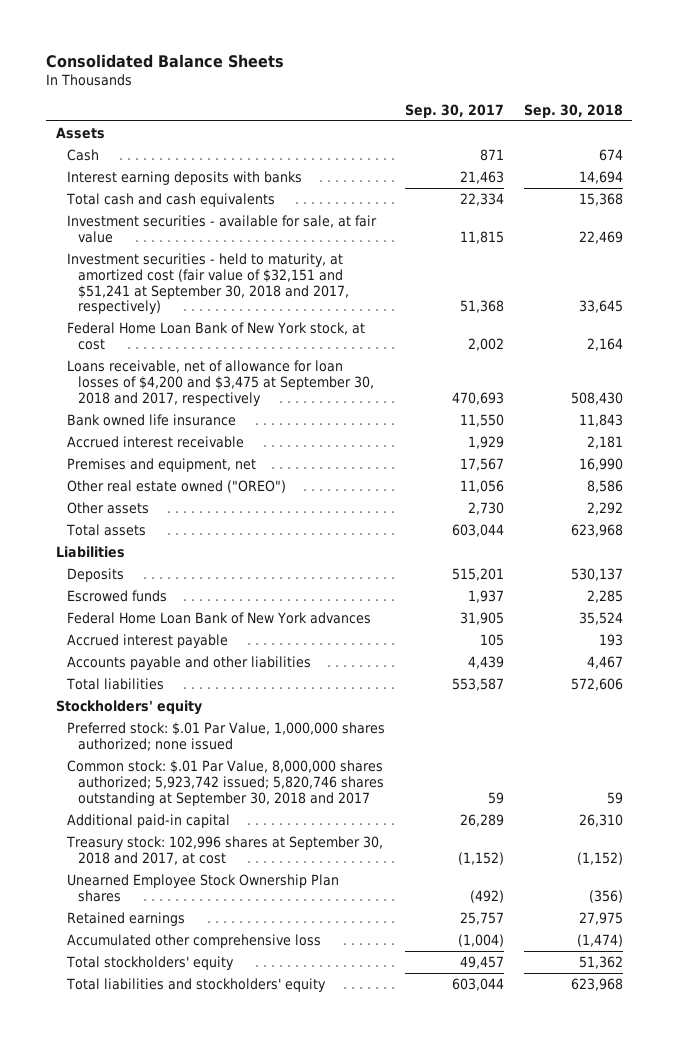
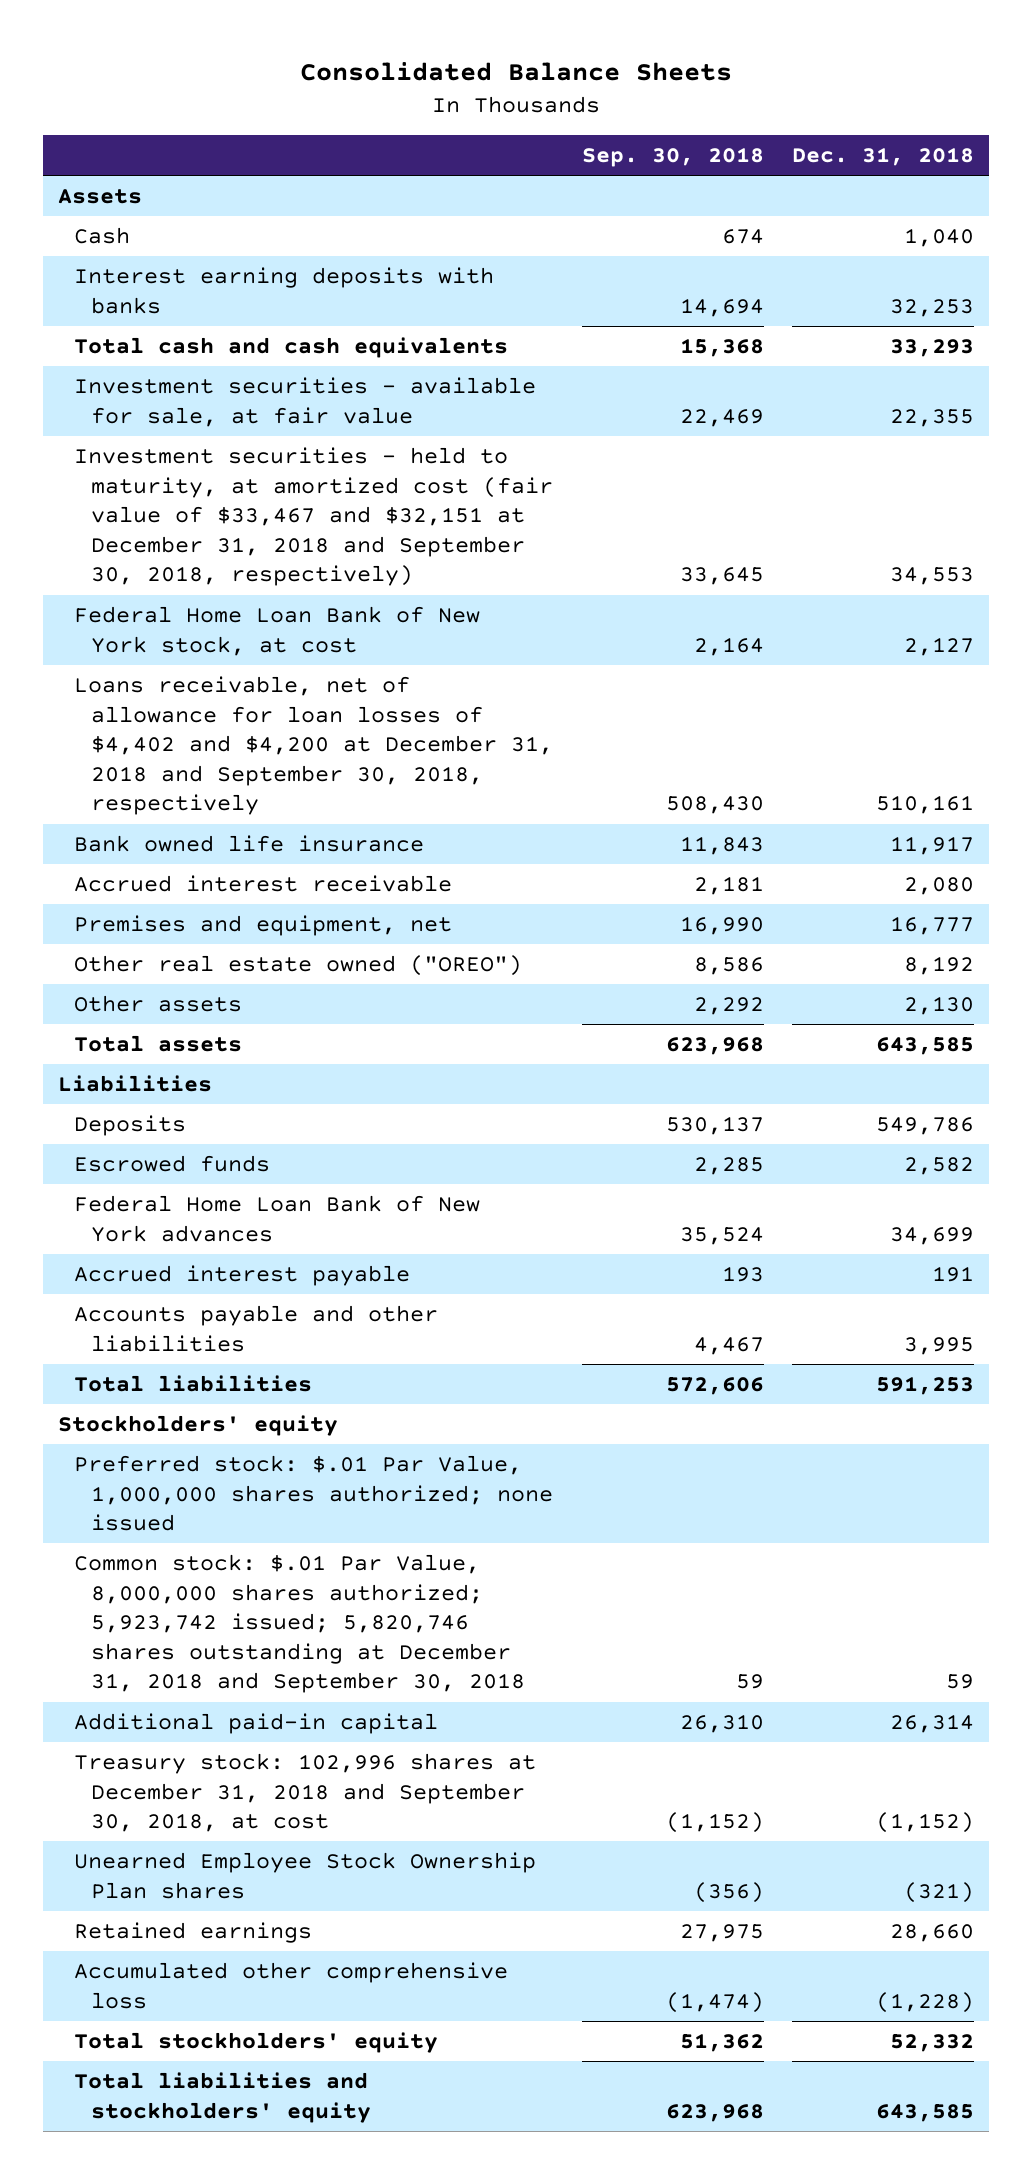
[404,103,504,118] Sep. 30, 2017 -> none
none -> [792,147,975,167] Dec. 31, 2018
[66,252,350,315] Investment securities - held to maturity, at amortized cost (fair value of $32,151 and $51,241 at September 30, 2018 and 2017, respectively) -> [74,446,553,587] Investment securities - held to maturity, at amortized cost (fair value of $33,467 and $32,151 at December 31, 2018 and September 30, 2018, respectively)
[66,359,375,406] Loans receivable, net of allowance for loan losses of $4,200 and $3,475 at September 30, 2018 and 2017, respectively -> [74,675,553,816] Loans receivable, net of allowance for loan losses of $4,402 and $4,200 at December 31, 2018 and September 30, 2018, respectively
[66,759,385,806] Common stock: $.01 Par Value, 8,000,000 shares authorized; 5,923,742 issued; 5,820,746 shares outstanding at September 30, 2018 and 2017 -> [74,1553,525,1694] Common stock: $.01 Par Value, 8,000,000 shares authorized; 5,923,742 issued; 5,820,746 shares outstanding at December 31, 2018 and September 30, 2018
[65,835,383,865] Treasury stock: 102,996 shares at September 30, 2018 and 2017, at cost -> [74,1752,537,1833] Treasury stock: 102,996 shares at December 31, 2018 and September 30, 2018, at cost

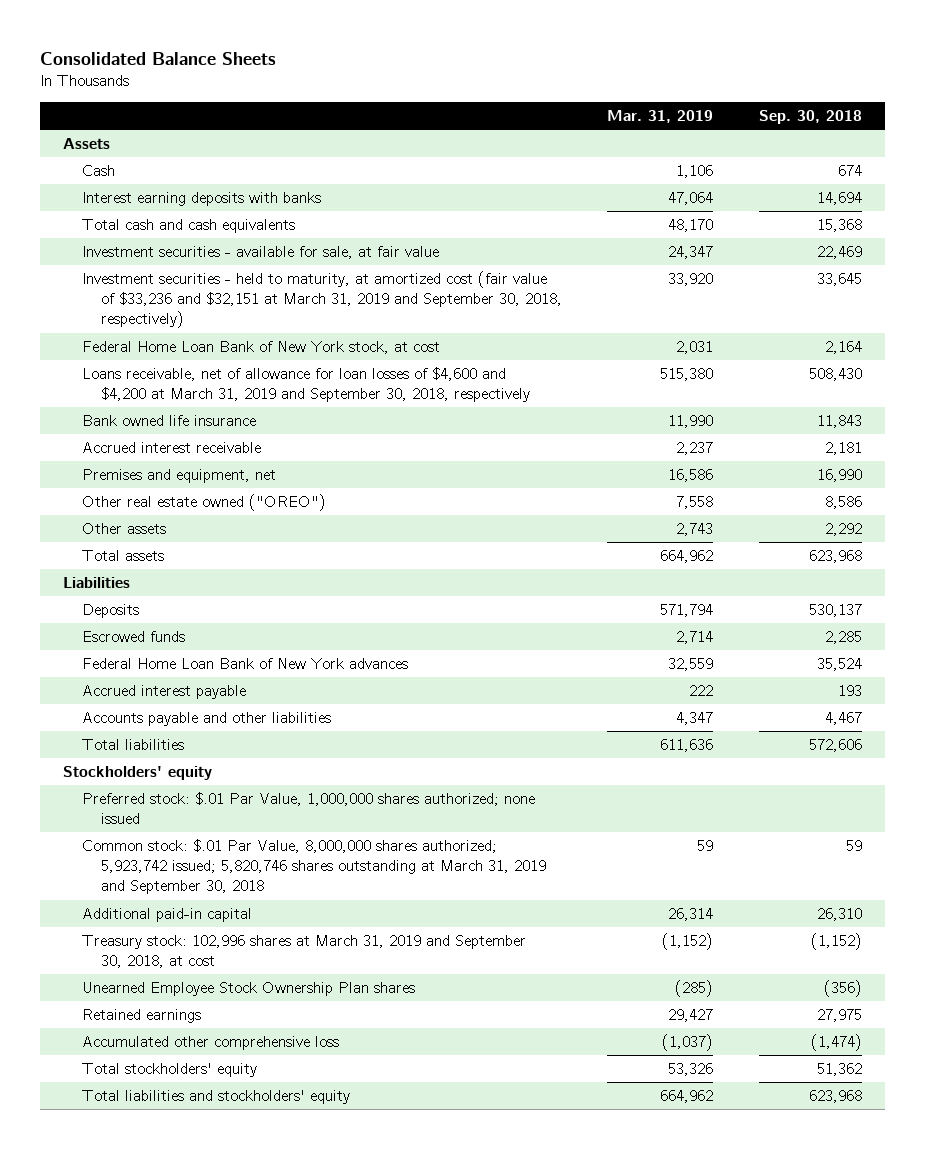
[792,147,975,167] Dec. 31, 2018 -> none
none -> [607,109,714,123] Mar. 31, 2019
[74,446,553,587] Investment securities - held to maturity, at amortized cost (fair value of $33,467 and $32,151 at December 31, 2018 and September 30, 2018, respectively) -> [81,271,562,329] Investment securities - held to maturity, at amortized cost (fair value of $33,236 and $32,151 at March 31, 2019 and September 30, 2018, respectively)
[74,675,553,816] Loans receivable, net of allowance for loan losses of $4,402 and $4,200 at December 31, 2018 and September 30, 2018, respectively -> [81,367,530,403] Loans receivable, net of allowance for loan losses of $4,600 and $4,200 at March 31, 2019 and September 30, 2018, respectively
[74,1553,525,1694] Common stock: $.01 Par Value, 8,000,000 shares authorized; 5,923,742 issued; 5,820,746 shares outstanding at December 31, 2018 and September 30, 2018 -> [81,839,546,895] Common stock: $.01 Par Value, 8,000,000 shares authorized; 5,923,742 issued; 5,820,746 shares outstanding at March 31, 2019 and September 30, 2018
[74,1752,537,1833] Treasury stock: 102,996 shares at December 31, 2018 and September 30, 2018, at cost -> [81,935,526,969] Treasury stock: 102,996 shares at March 31, 2019 and September 30, 2018, at cost

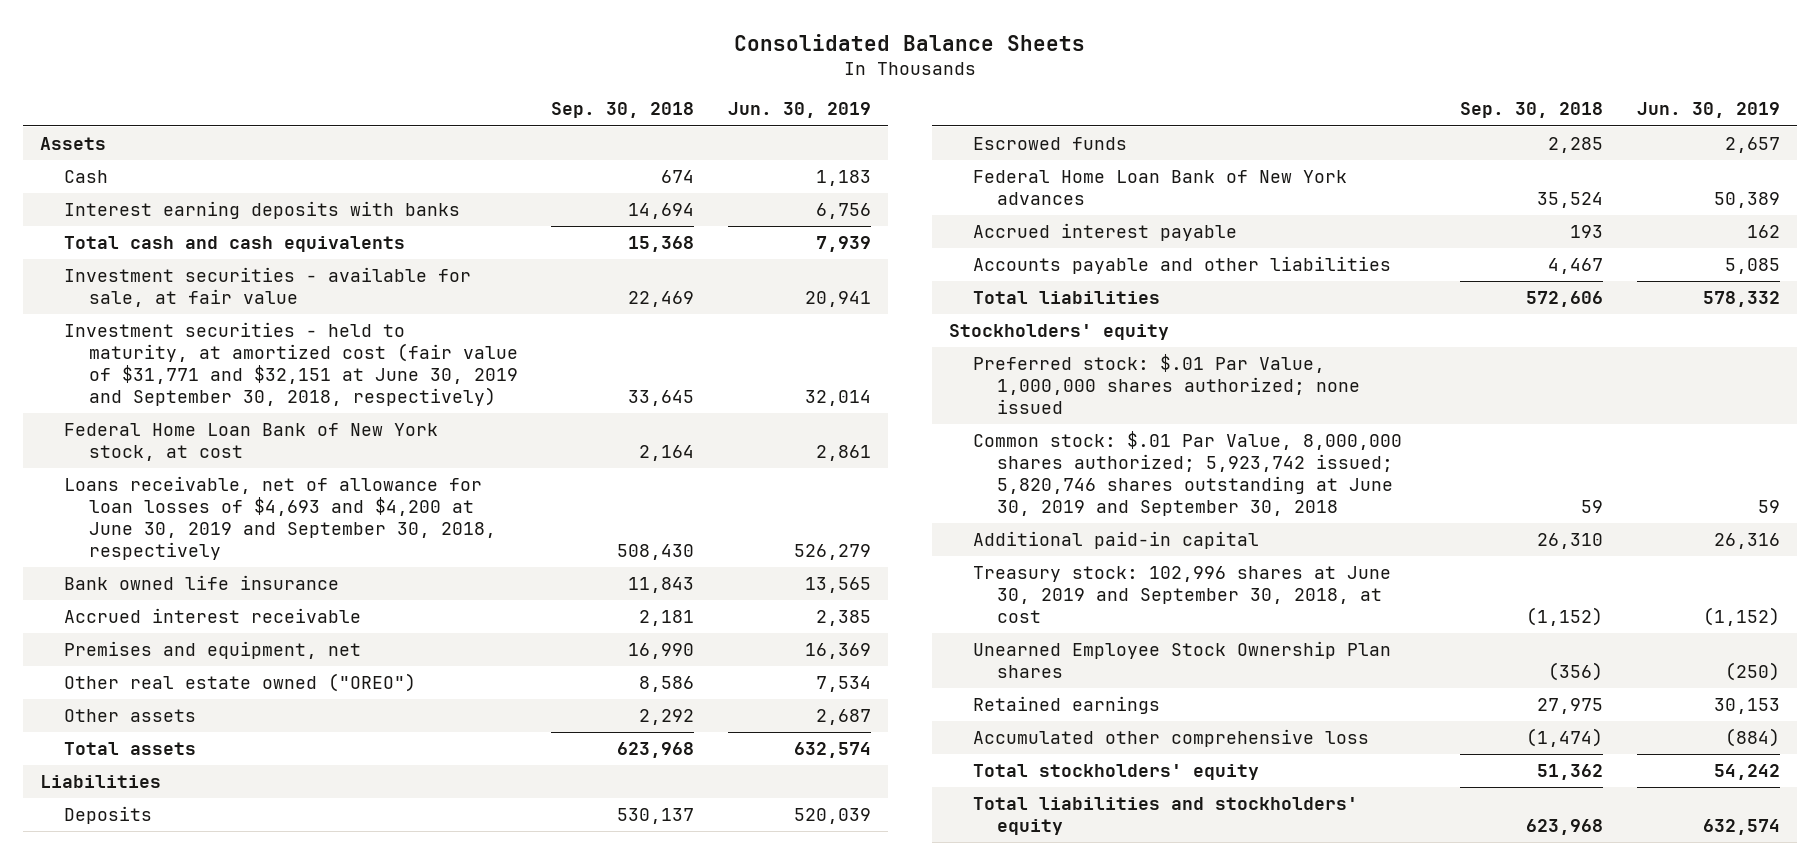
[607,109,714,123] Mar. 31, 2019 -> none
none -> [728,102,872,119] Jun. 30, 2019
[81,271,562,329] Investment securities - held to maturity, at amortized cost (fair value of $33,236 and $32,151 at March 31, 2019 and September 30, 2018, respectively) -> [64,322,518,406] Investment securities - held to maturity, at amortized cost (fair value of $31,771 and $32,151 at June 30, 2019 and September 30, 2018, respectively)
[81,367,530,403] Loans receivable, net of allowance for loan losses of $4,600 and $4,200 at March 31, 2019 and September 30, 2018, respectively -> [64,476,496,560] Loans receivable, net of allowance for loan losses of $4,693 and $4,200 at June 30, 2019 and September 30, 2018, respectively
[81,839,546,895] Common stock: $.01 Par Value, 8,000,000 shares authorized; 5,923,742 issued; 5,820,746 shares outstanding at March 31, 2019 and September 30, 2018 -> [973,431,1403,516] Common stock: $.01 Par Value, 8,000,000 shares authorized; 5,923,742 issued; 5,820,746 shares outstanding at June 30, 2019 and September 30, 2018
[81,935,526,969] Treasury stock: 102,996 shares at March 31, 2019 and September 30, 2018, at cost -> [973,566,1392,623] Treasury stock: 102,996 shares at June 30, 2019 and September 30, 2018, at cost

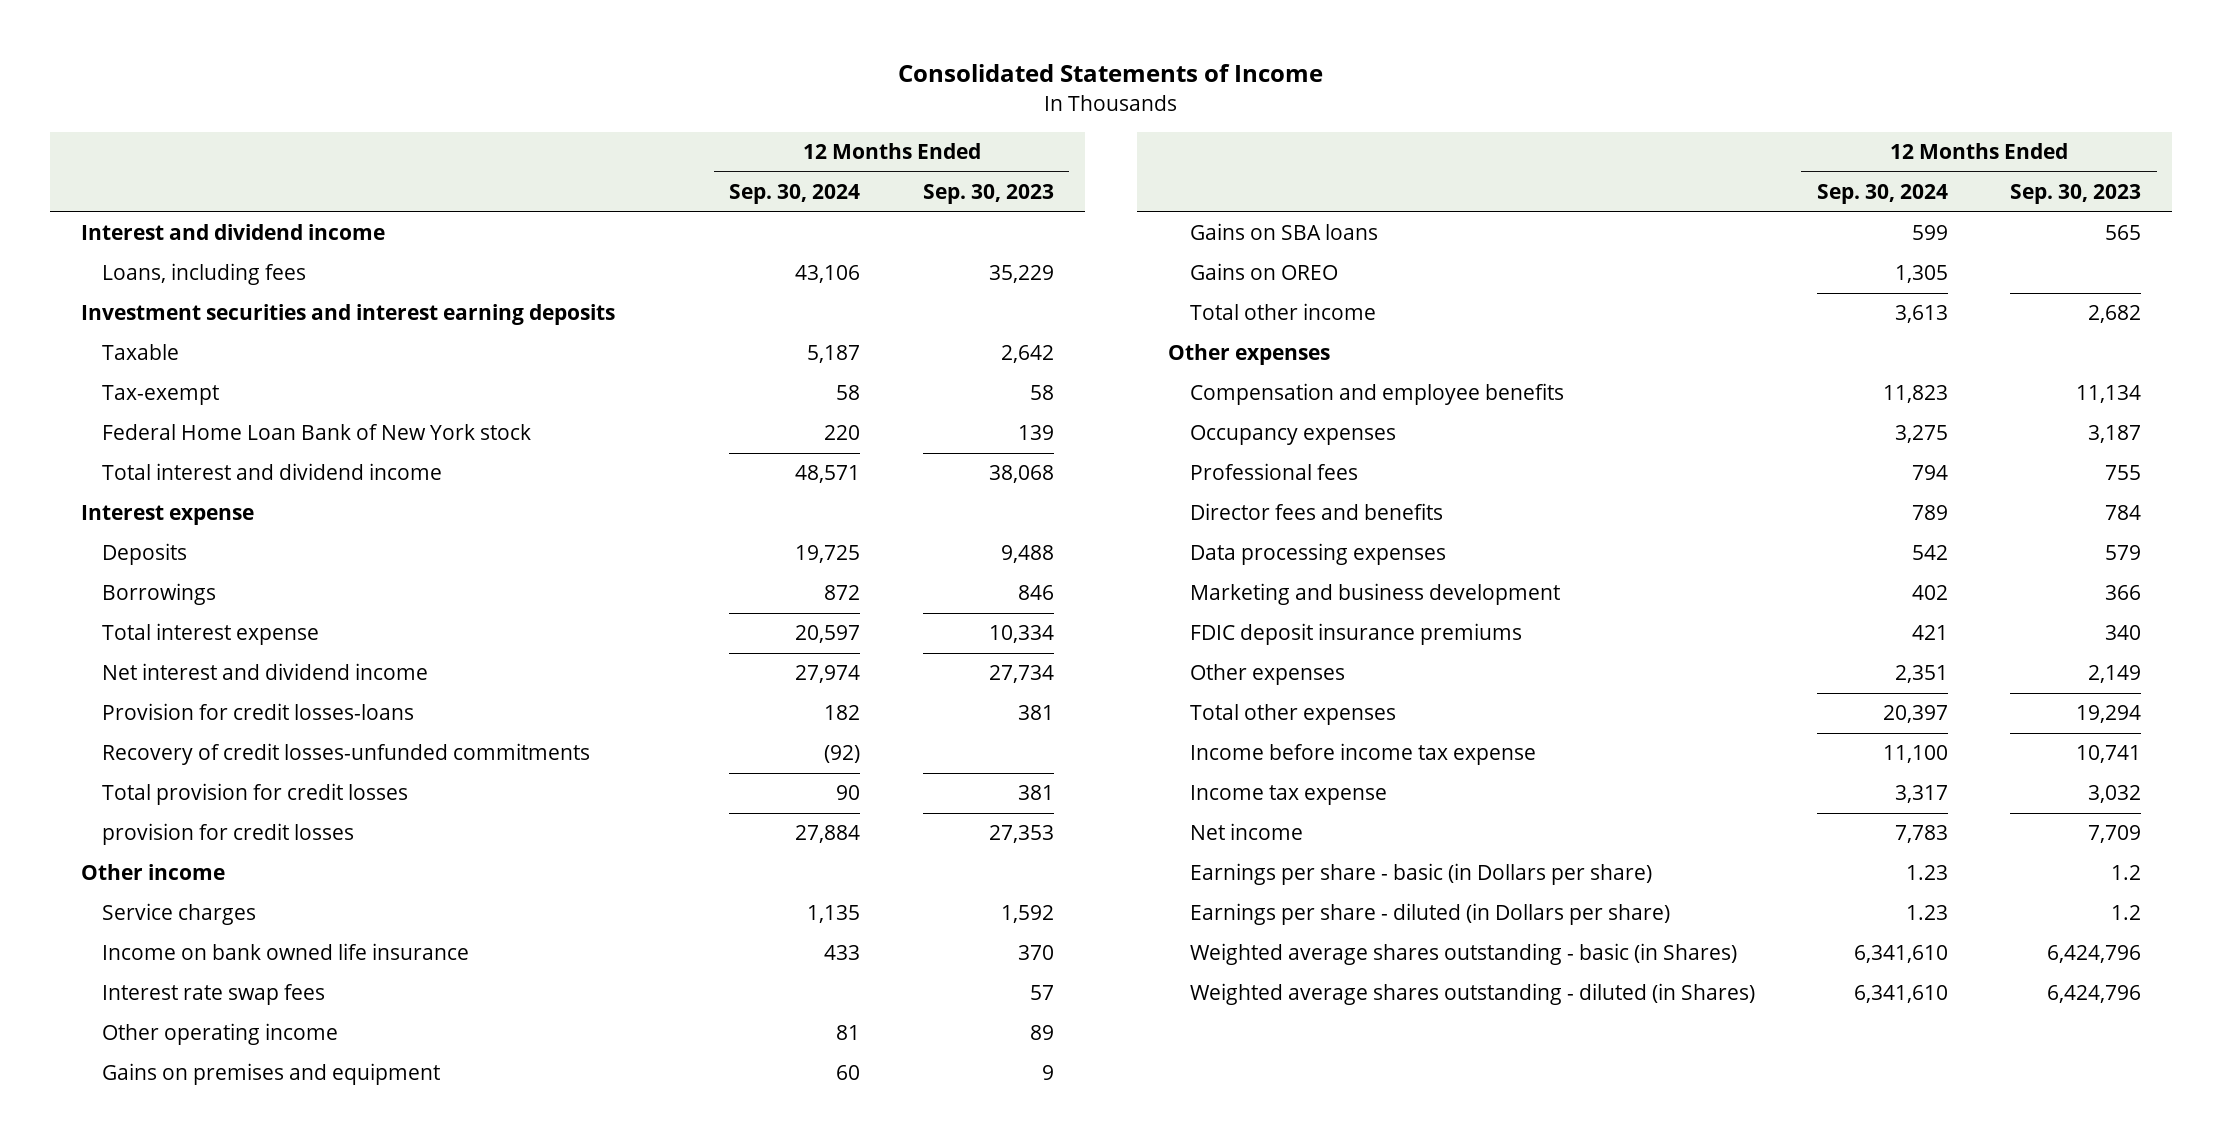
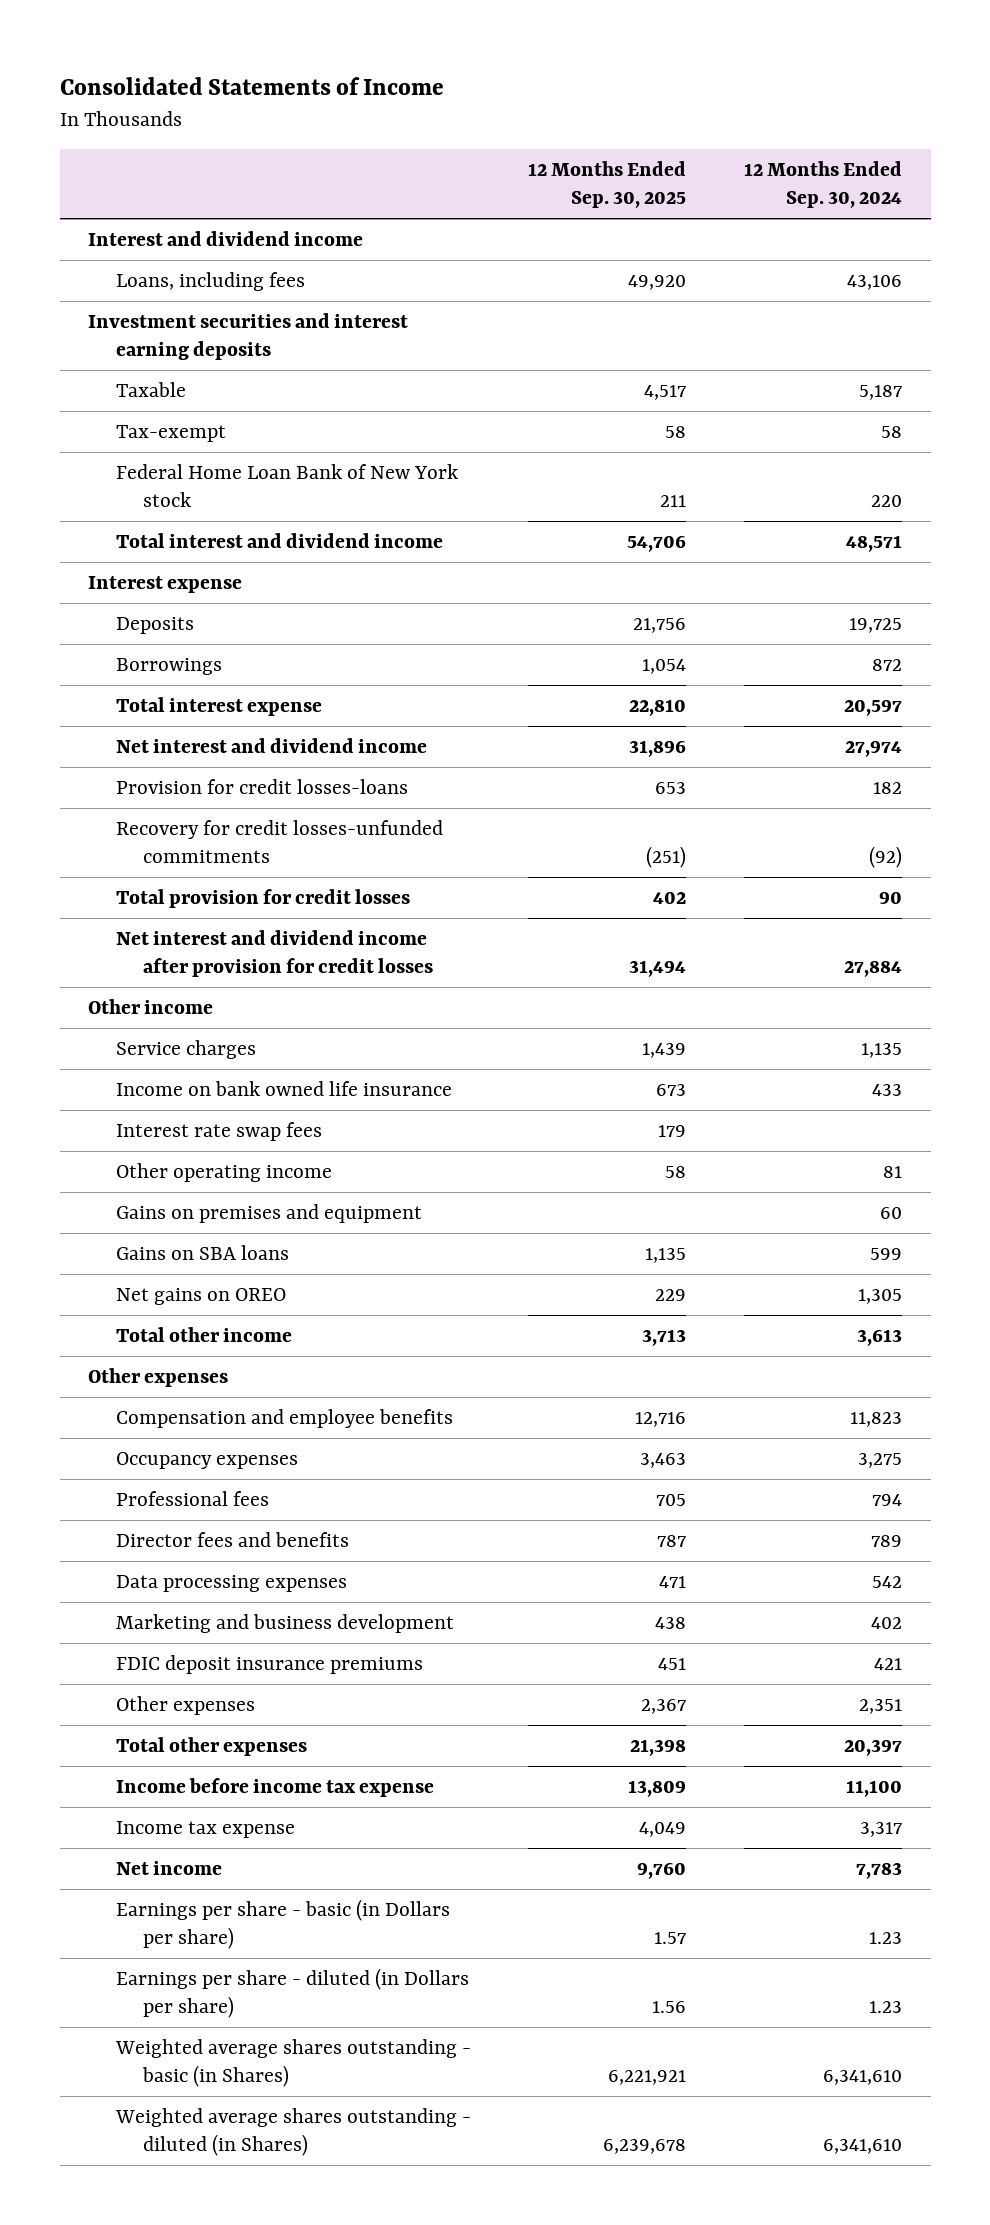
[922,184,1054,205] Sep. 30, 2023 -> none
none -> [528,161,687,209] 12 Months Ended Sep. 30, 2025
[102,743,591,766] Recovery of credit losses-unfunded commitments -> [115,819,443,864] Recovery for credit losses-unfunded commitments
[102,823,355,846] provision for credit losses -> [115,929,433,978] Net interest and dividend income after provision for credit losses
[1189,263,1338,281] Gains on OREO -> [115,1287,286,1305] Net gains on OREO

